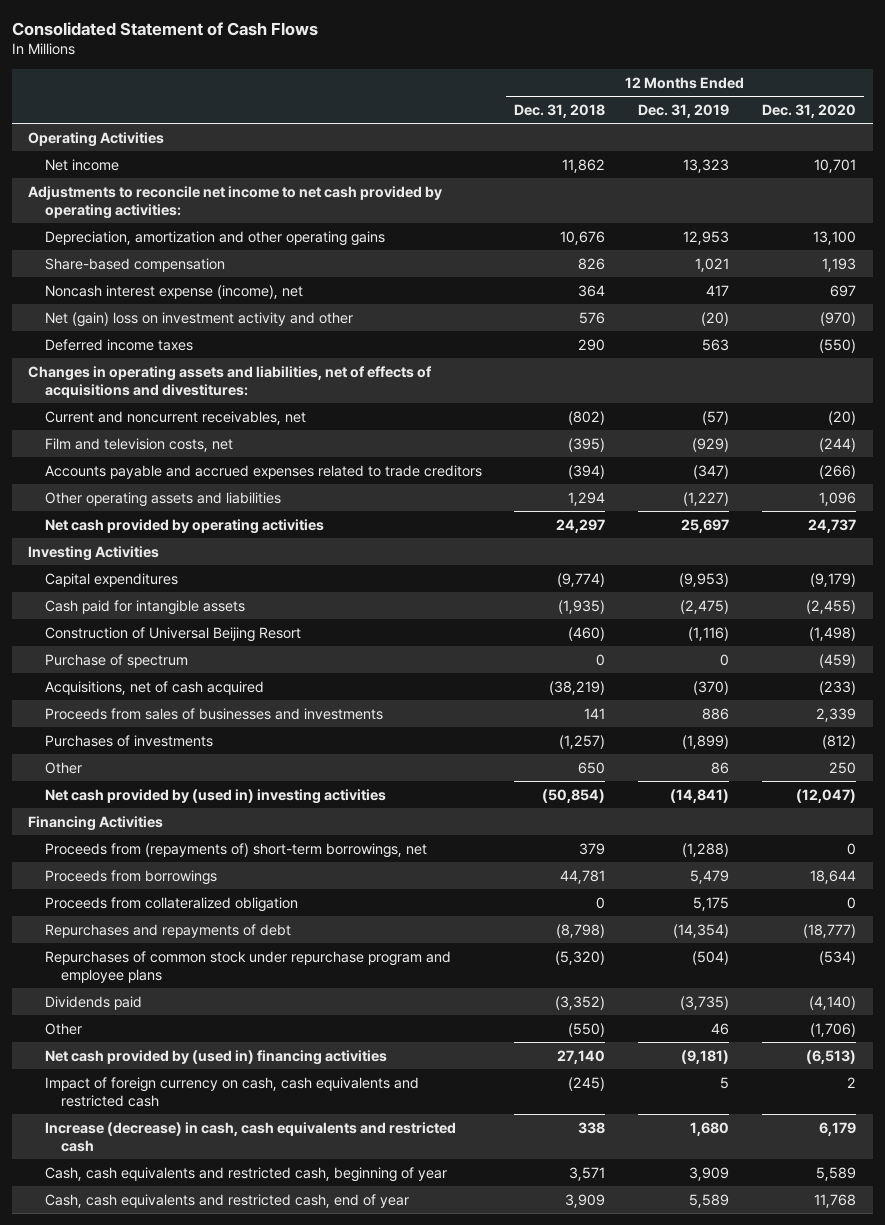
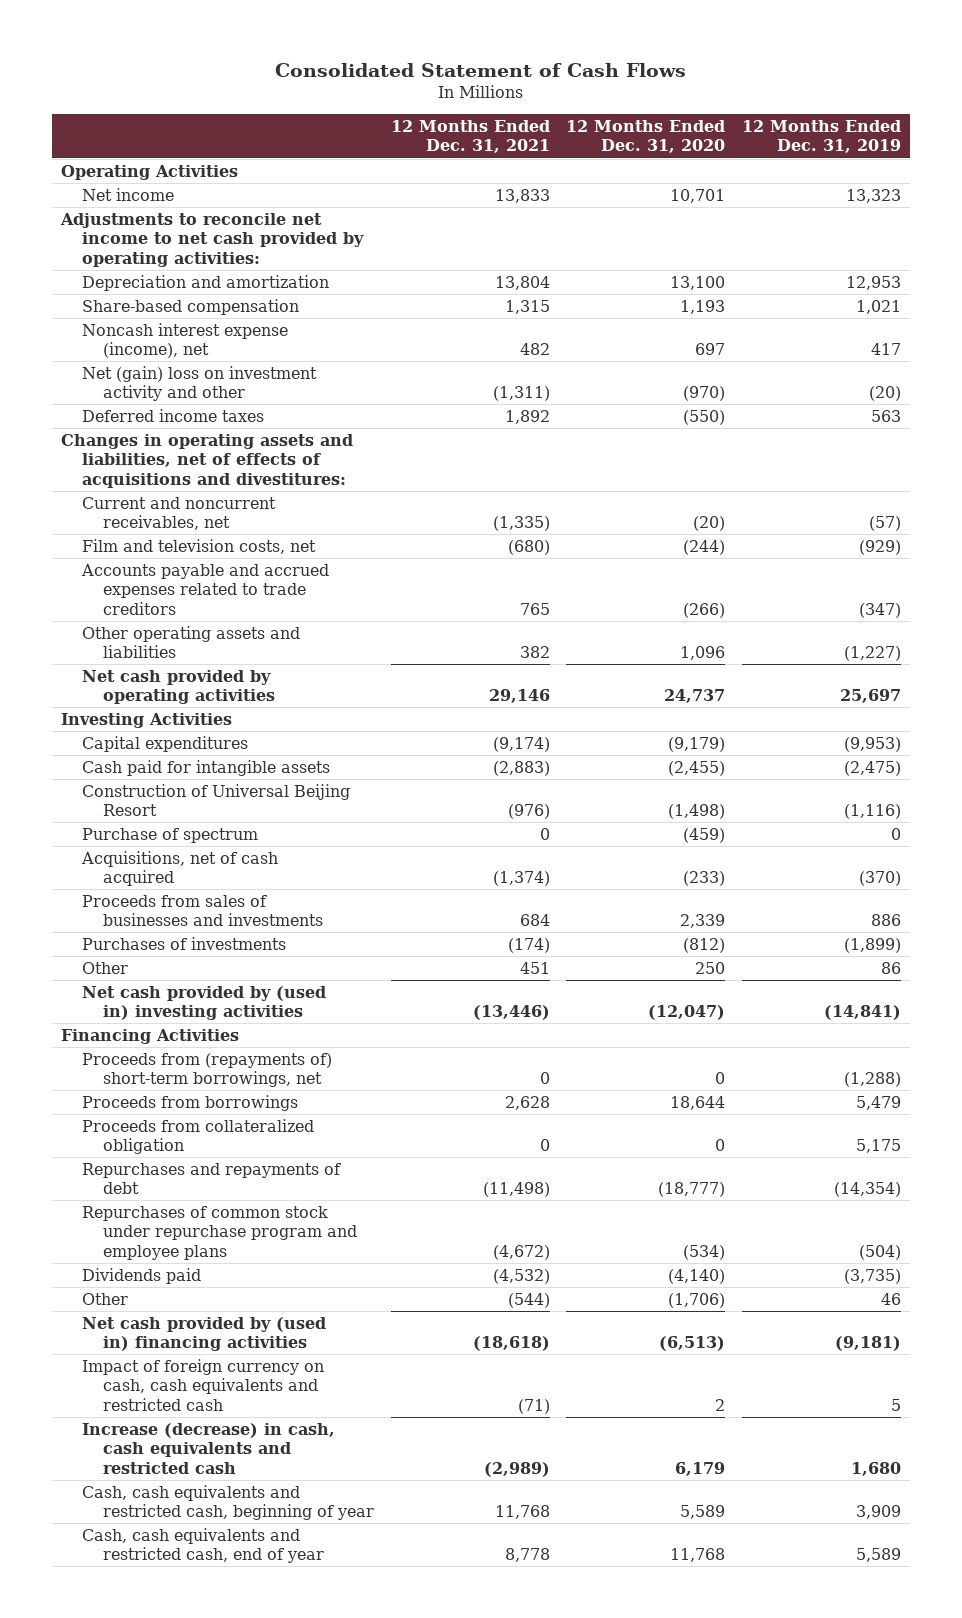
[514,103,606,118] Dec. 31, 2018 -> none
none -> [390,119,550,154] 12 Months Ended Dec. 31, 2021
[44,230,385,246] Depreciation, amortization and other operating gains -> [81,274,329,291] Depreciation and amortization

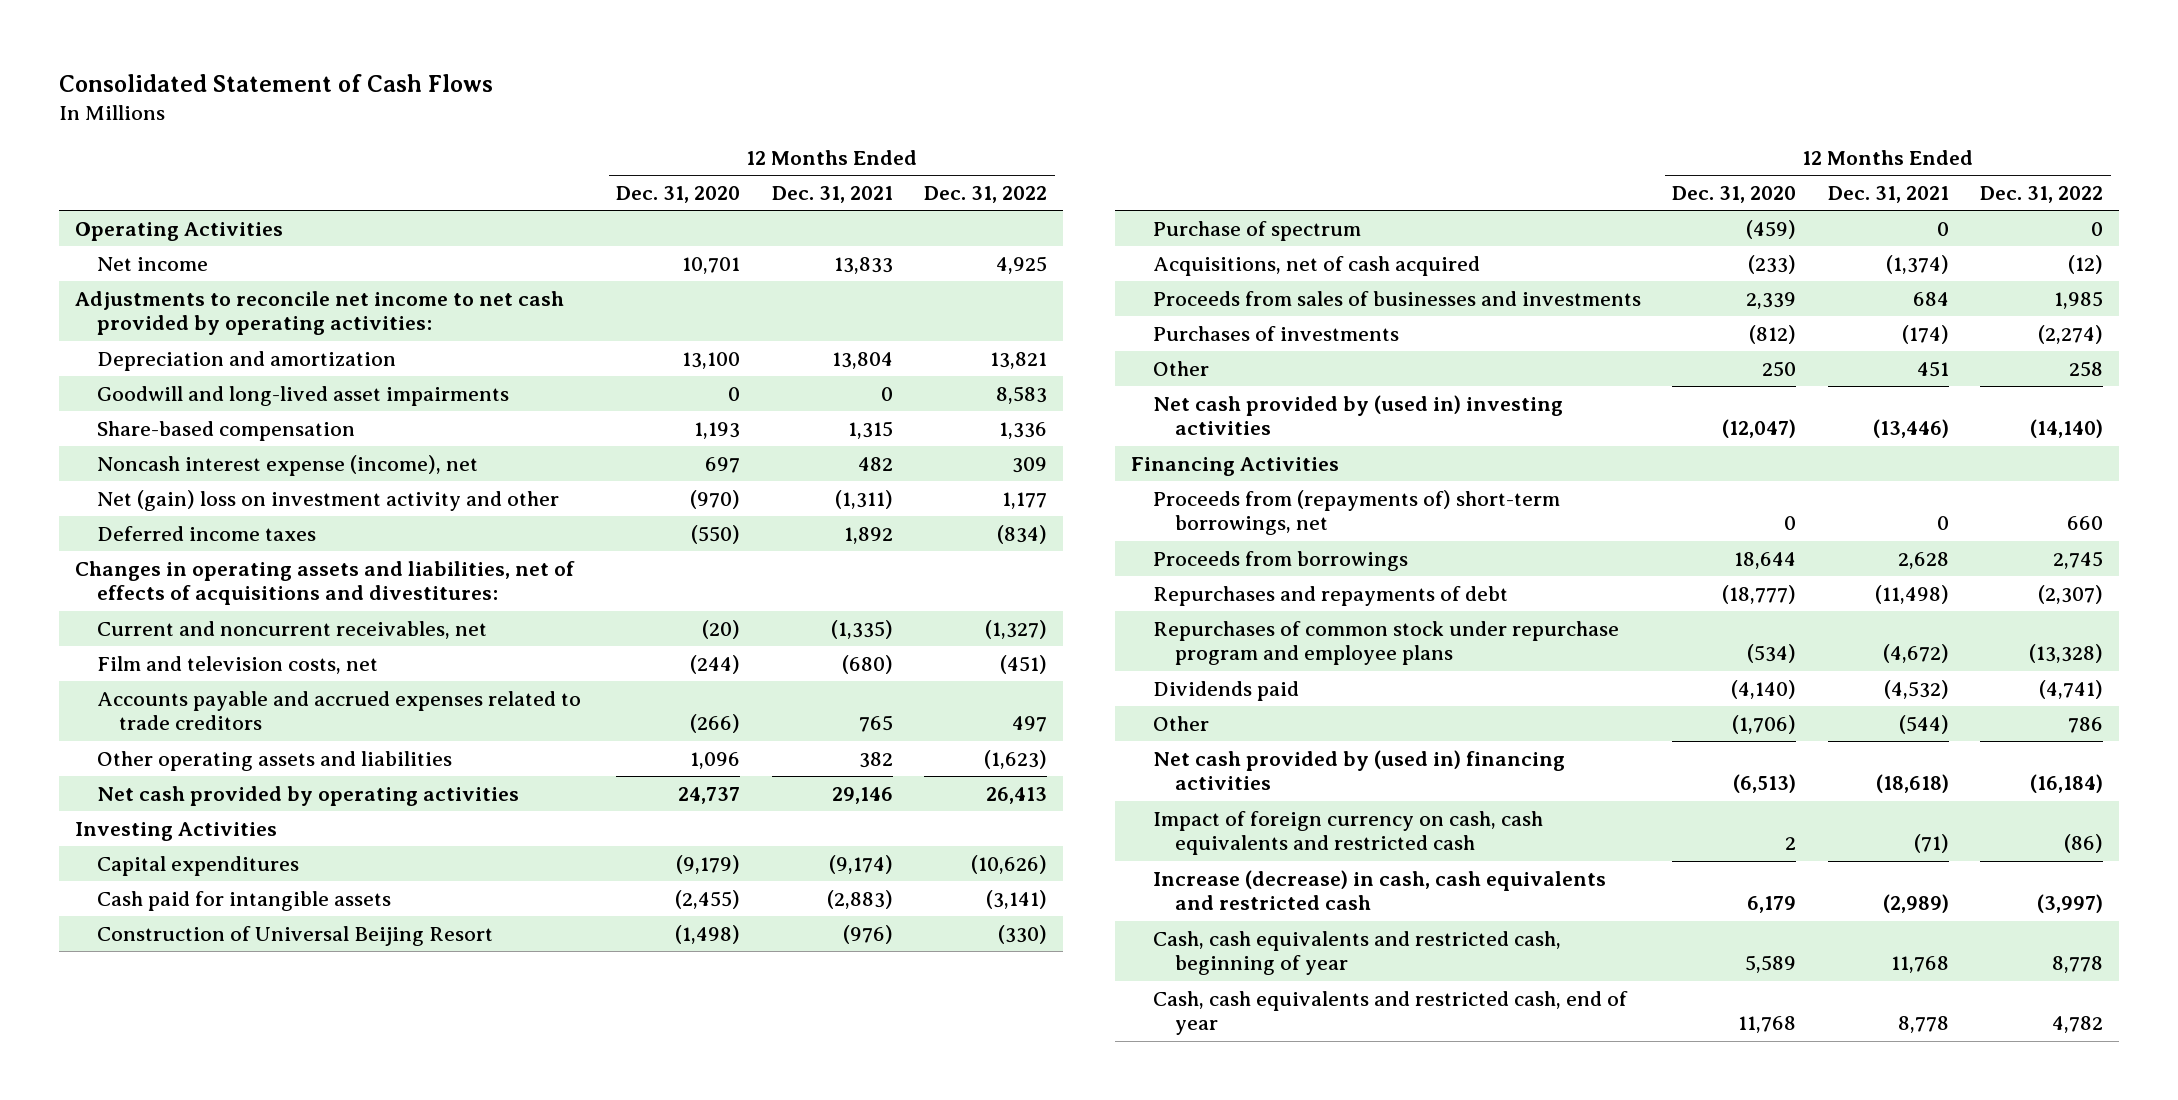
[742,119,902,154] 12 Months Ended Dec. 31, 2019 -> none
none -> [924,185,1048,203] Dec. 31, 2022
none -> [97,385,510,406] Goodwill and long-lived asset impairments
[81,1118,314,1155] Proceeds from collateralized obligation -> none

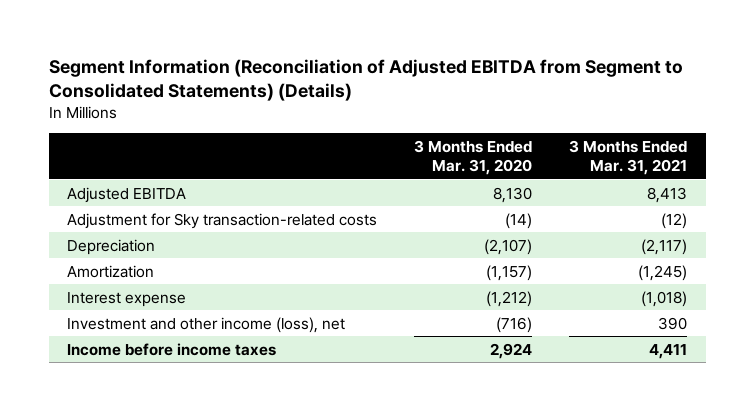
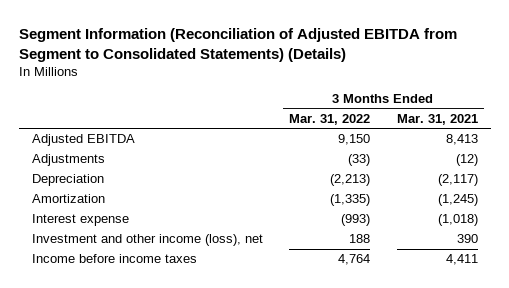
[414,139,533,175] 3 Months Ended Mar. 31, 2020 -> none
none -> [289,113,371,125] Mar. 31, 2022
[67,212,378,229] Adjustment for Sky transaction-related costs -> none
none -> [31,154,105,167] Adjustments

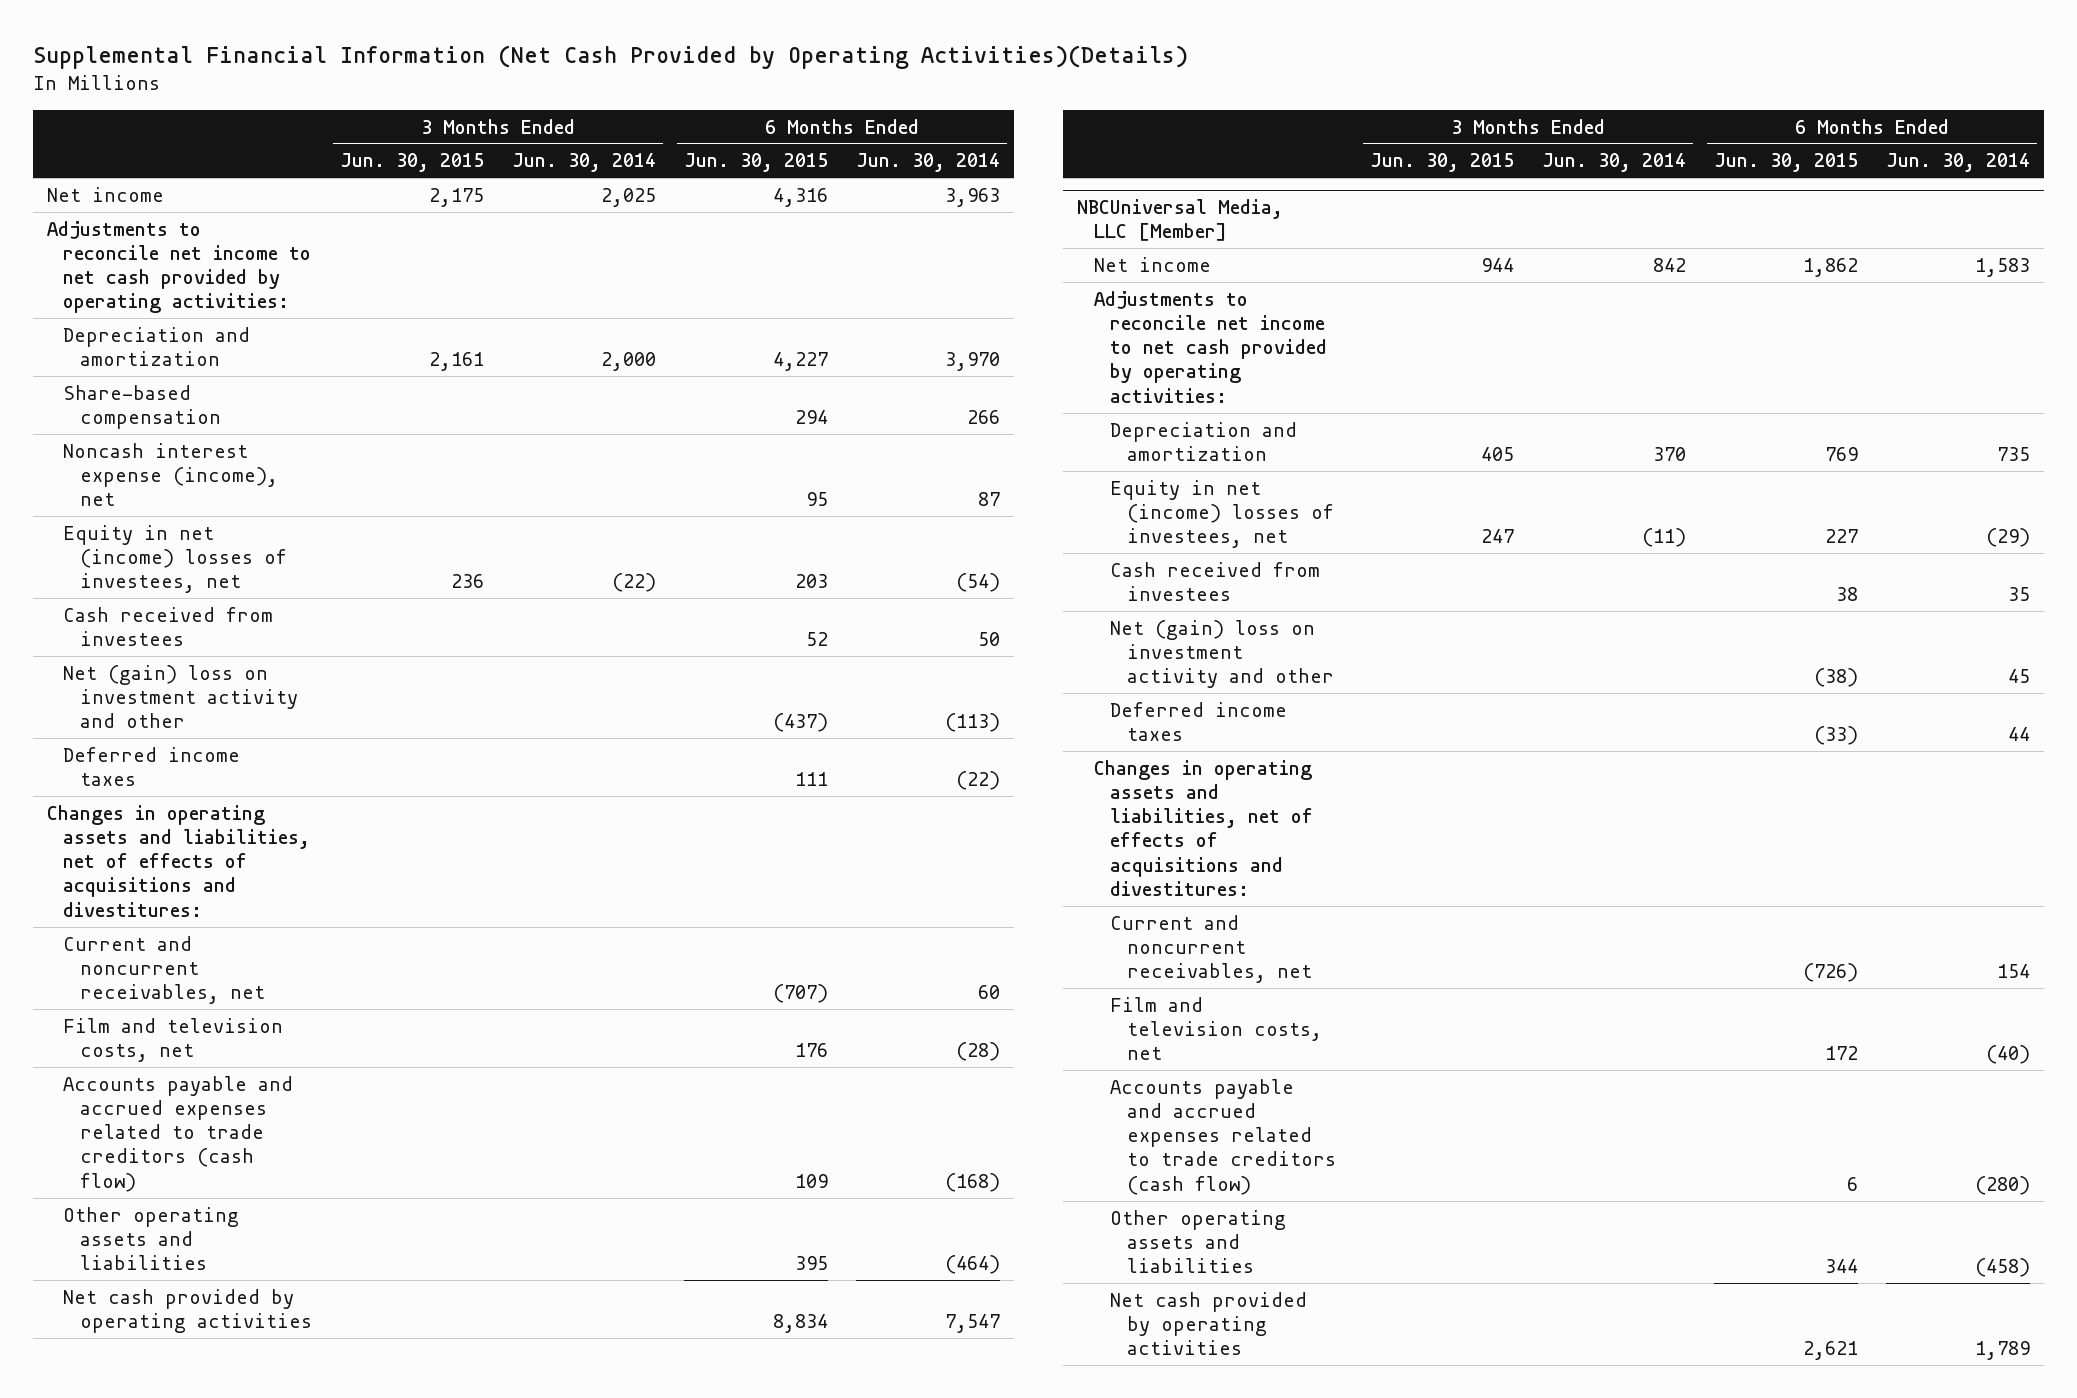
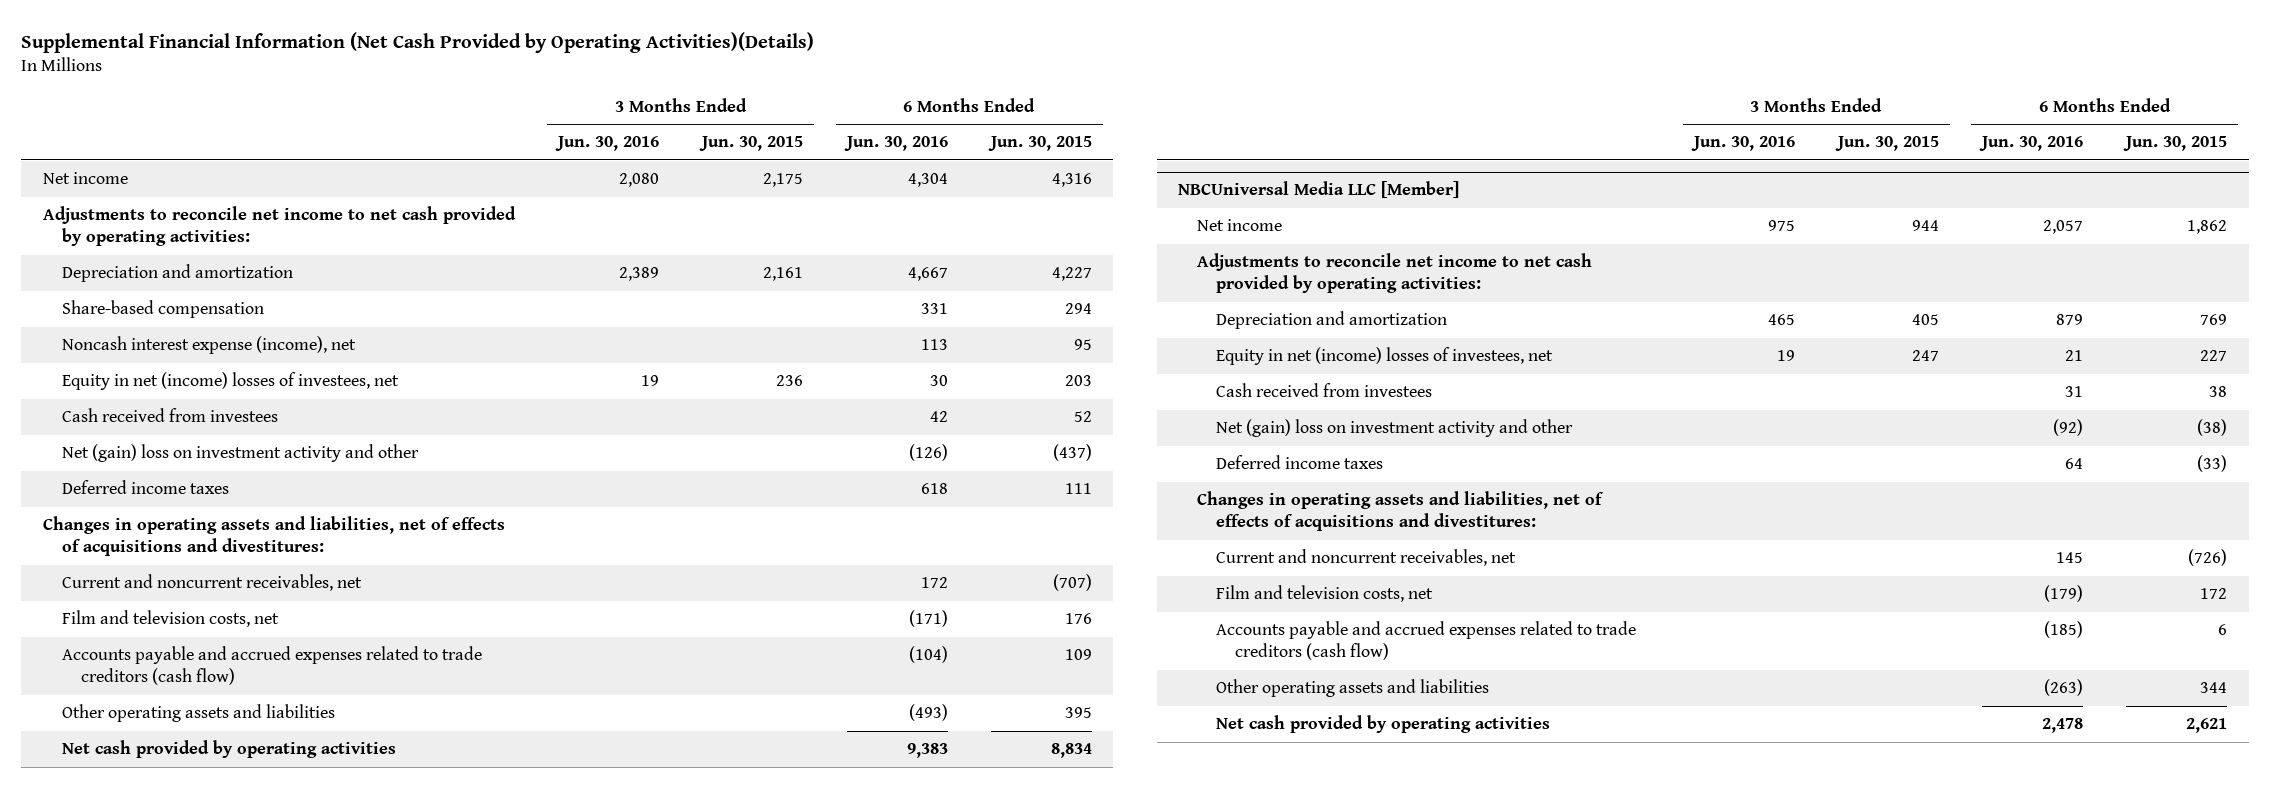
[511,153,656,173] Jun. 30, 2014 -> none
[855,153,1000,173] Jun. 30, 2014 -> none
none -> [555,136,660,152] Jun. 30, 2016
none -> [843,136,948,152] Jun. 30, 2016
[1077,198,1284,242] NBCUniversal Media, LLC [Member] -> [1178,181,1460,199] NBCUniversal Media LLC [Member]

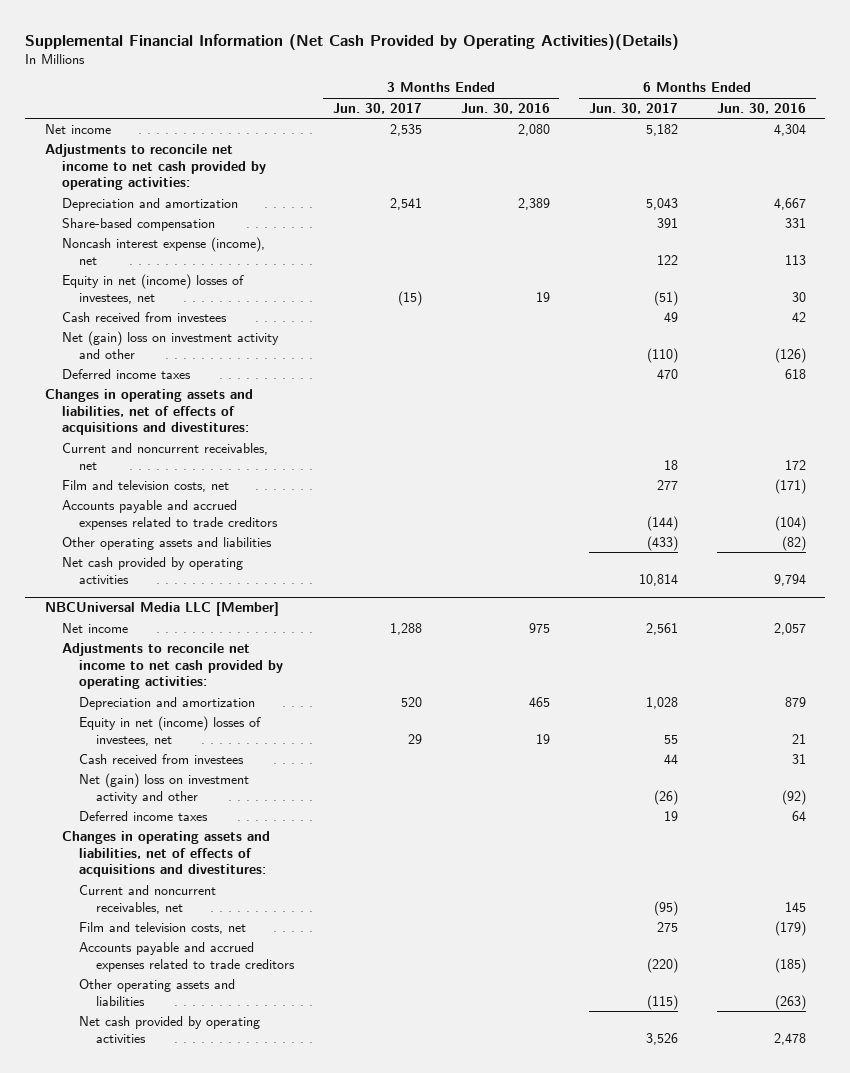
[699,136,804,152] Jun. 30, 2015 -> none
[987,136,1092,152] Jun. 30, 2015 -> none
none -> [332,102,422,114] Jun. 30, 2017
none -> [588,102,678,114] Jun. 30, 2017
[61,646,482,686] Accounts payable and accrued expenses related to trade creditors (cash flow) -> [61,499,278,530] Accounts payable and accrued expenses related to trade creditors
[908,704,948,722] (493) -> [781,535,806,551] (82)
[906,743,948,759] 9,383 -> [773,573,806,586] 9,794
[1216,621,1637,661] Accounts payable and accrued expenses related to trade creditors (cash flow) -> [78,941,295,972] Accounts payable and accrued expenses related to trade creditors

